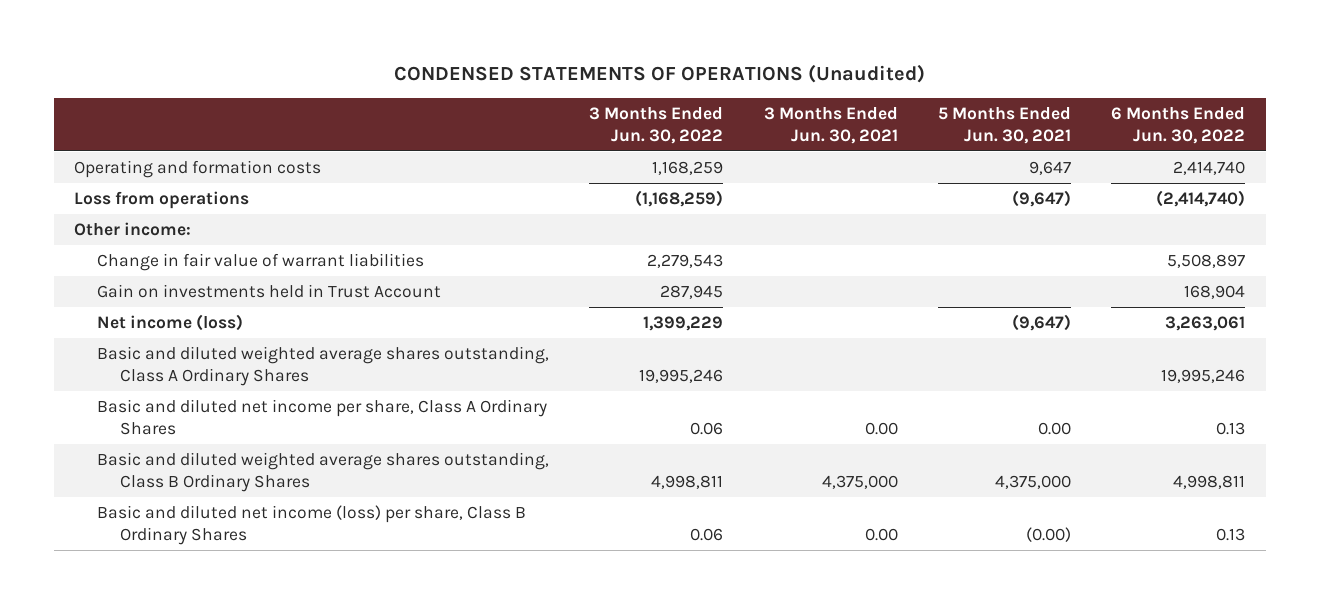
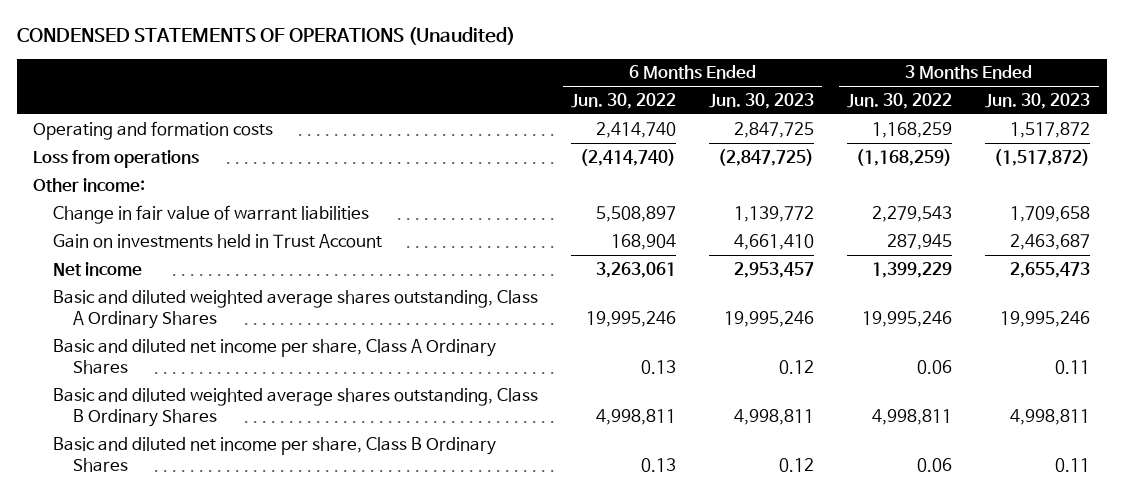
[763,106,898,144] 3 Months Ended Jun. 30, 2021 -> none
[937,106,1071,144] 5 Months Ended Jun. 30, 2021 -> none
none -> [709,93,815,110] Jun. 30, 2023
none -> [985,93,1091,110] Jun. 30, 2023
[96,313,243,331] Net income (loss) -> [53,261,143,276] Net income
[96,504,526,546] Basic and diluted net income (loss) per share, Class B Ordinary Shares -> [53,436,497,472] Basic and diluted net income per share, Class B Ordinary Shares

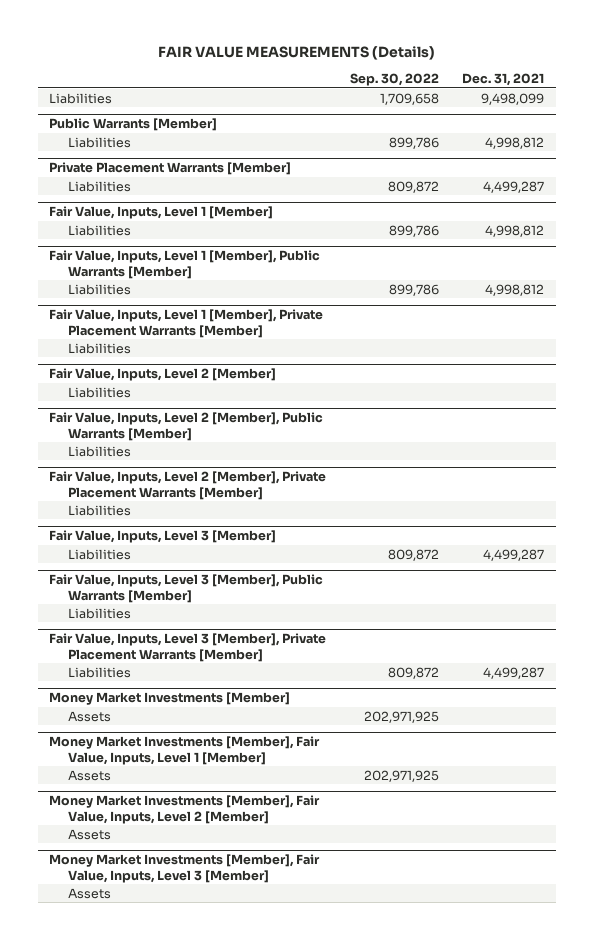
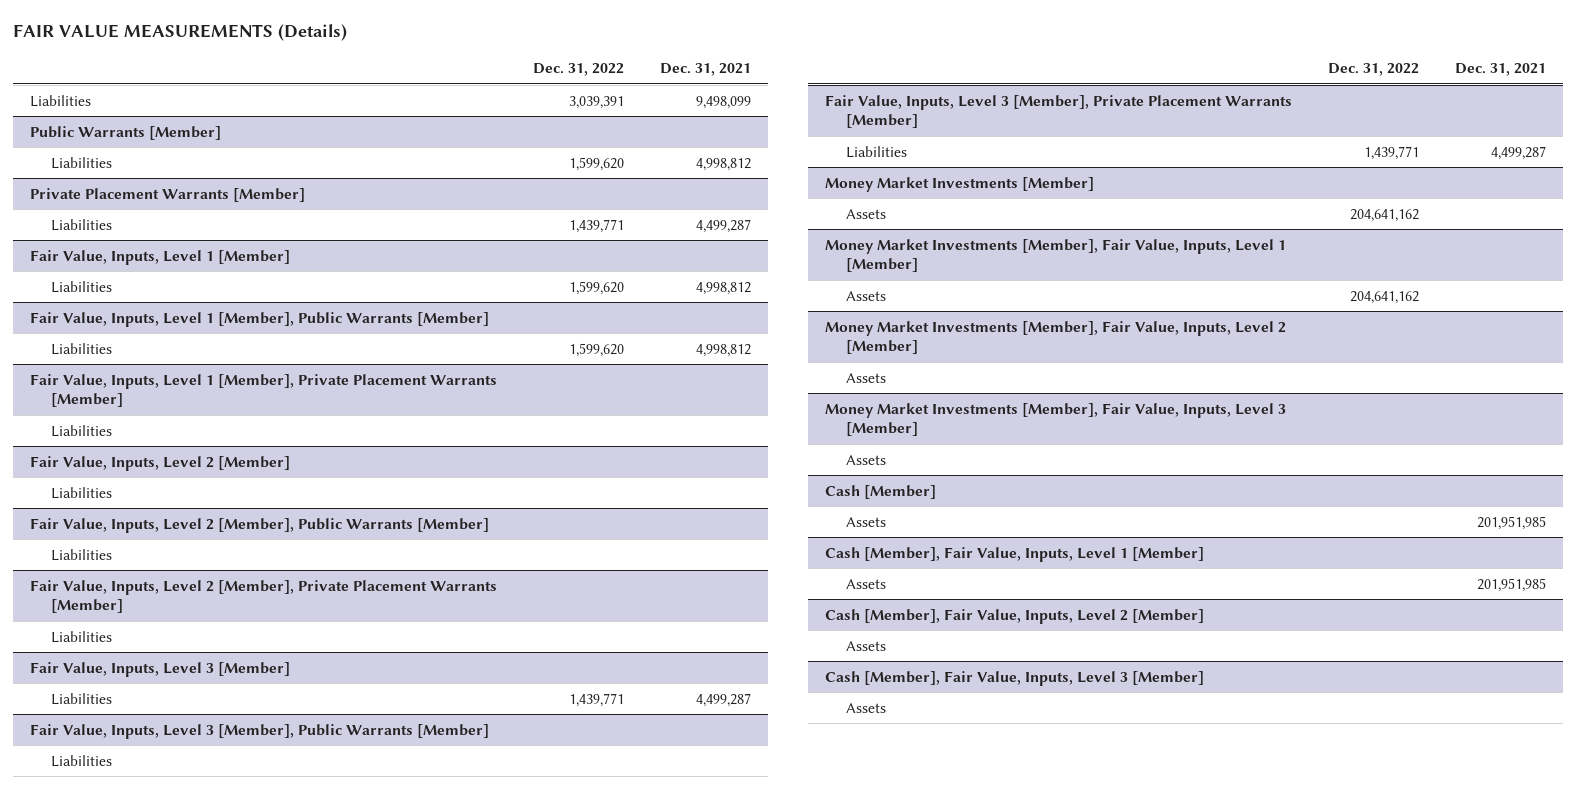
[349,72,439,86] Sep. 30, 2022 -> none
none -> [533,63,625,77] Dec. 31, 2022
none -> [825,484,937,499] Cash [Member]
none -> [846,516,887,527] Assets
none -> [825,546,1205,562] Cash [Member], Fair Value, Inputs, Level 1 [Member]
none -> [846,578,887,589] Assets
none -> [825,608,1205,624] Cash [Member], Fair Value, Inputs, Level 2 [Member]
none -> [846,640,887,651] Assets
none -> [825,670,1205,686] Cash [Member], Fair Value, Inputs, Level 3 [Member]
none -> [846,702,887,713] Assets

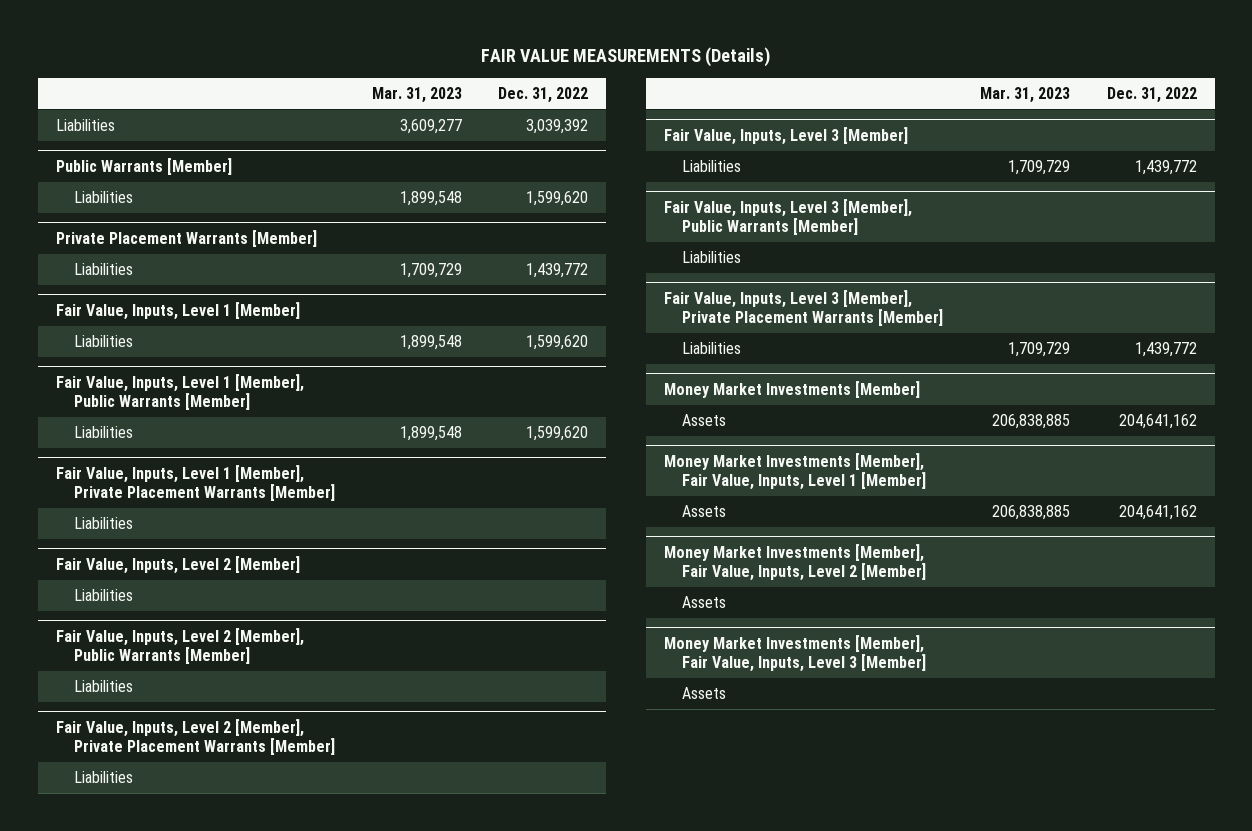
[659,63,751,77] Dec. 31, 2021 -> none
none -> [371,87,462,104] Mar. 31, 2023
[569,95,625,109] 3,039,391 -> [526,119,589,135] 3,039,392
[569,218,625,233] 1,439,771 -> [526,263,589,279] 1,439,772
[569,692,625,707] 1,439,771 -> [1134,160,1197,176] 1,439,772
[1363,145,1419,160] 1,439,771 -> [1134,342,1197,358] 1,439,772
[825,484,937,499] Cash [Member] -> none
[846,516,887,527] Assets -> none
[825,546,1205,562] Cash [Member], Fair Value, Inputs, Level 1 [Member] -> none
[846,578,887,589] Assets -> none
[825,608,1205,624] Cash [Member], Fair Value, Inputs, Level 2 [Member] -> none
[846,640,887,651] Assets -> none
[825,670,1205,686] Cash [Member], Fair Value, Inputs, Level 3 [Member] -> none
[846,702,887,713] Assets -> none

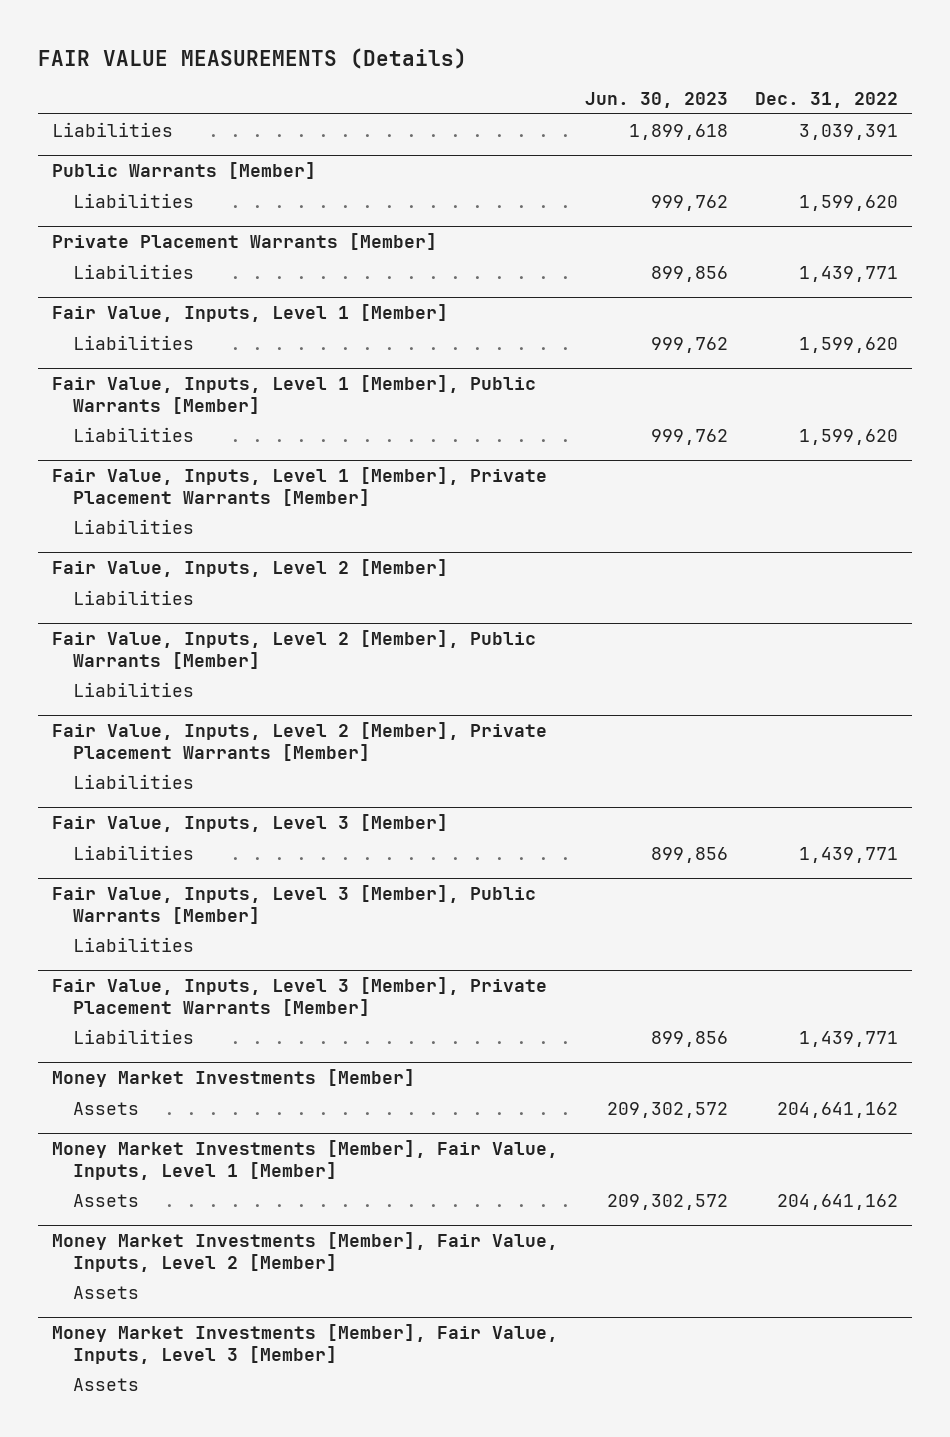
[371,87,462,104] Mar. 31, 2023 -> none
none -> [584,92,728,109] Jun. 30, 2023
[526,119,589,135] 3,039,392 -> [799,123,899,140] 3,039,391
[526,263,589,279] 1,439,772 -> [799,265,899,282] 1,439,771
[1134,160,1197,176] 1,439,772 -> [799,846,899,863] 1,439,771
[1134,342,1197,358] 1,439,772 -> [799,1030,899,1047] 1,439,771

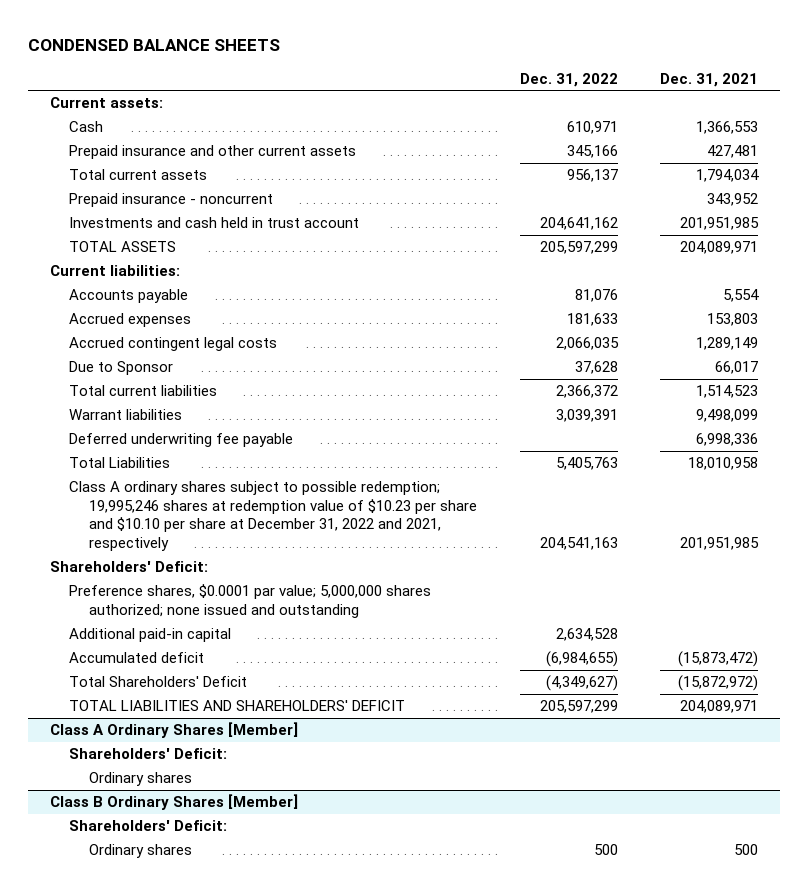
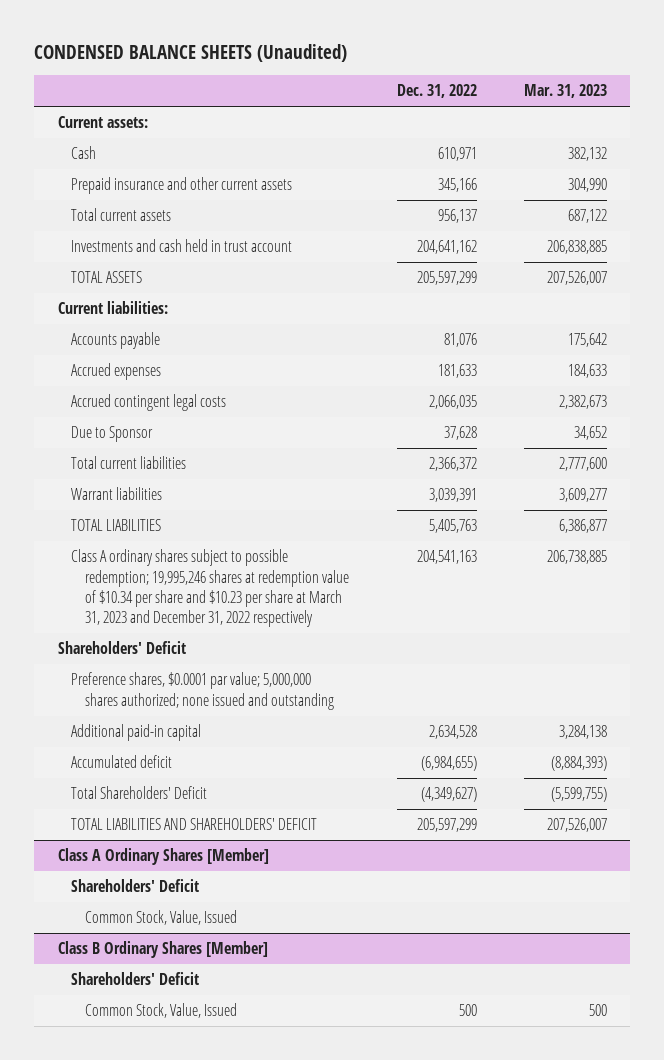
[28,39,281,52] CONDENSED BALANCE SHEETS -> [33,43,347,62] CONDENSED BALANCE SHEETS (Unaudited)
[660,72,759,87] Dec. 31, 2021 -> none
none -> [523,84,607,99] Mar. 31, 2023
[69,193,274,208] Prepaid insurance - noncurrent -> none
[69,433,294,448] Deferred underwriting fee payable -> none
[69,457,171,469] Total Liabilities -> [71,519,162,532] TOTAL LIABILITIES
[69,481,478,551] Class A ordinary shares subject to possible redemption; 19,995,246 shares at redemption value of $10.23 per share and $10.10 per share at December 31, 2022 and 2021, respectively -> [71,549,350,627] Class A ordinary shares subject to possible redemption; 19,995,246 shares at redemption value of $10.34 per share and $10.23 per share at March 31, 2023 and December 31, 2022 respectively
[49,561,208,573] Shareholders' Deficit: -> [57,641,186,655] Shareholders' Deficit
[69,748,228,760] Shareholders' Deficit: -> [71,879,200,893] Shareholders' Deficit
[89,772,193,787] Ordinary shares -> [85,910,238,926] Common Stock, Value, Issued
[69,820,228,832] Shareholders' Deficit: -> [71,972,200,986] Shareholders' Deficit
[89,844,193,859] Ordinary shares -> [85,1003,238,1019] Common Stock, Value, Issued

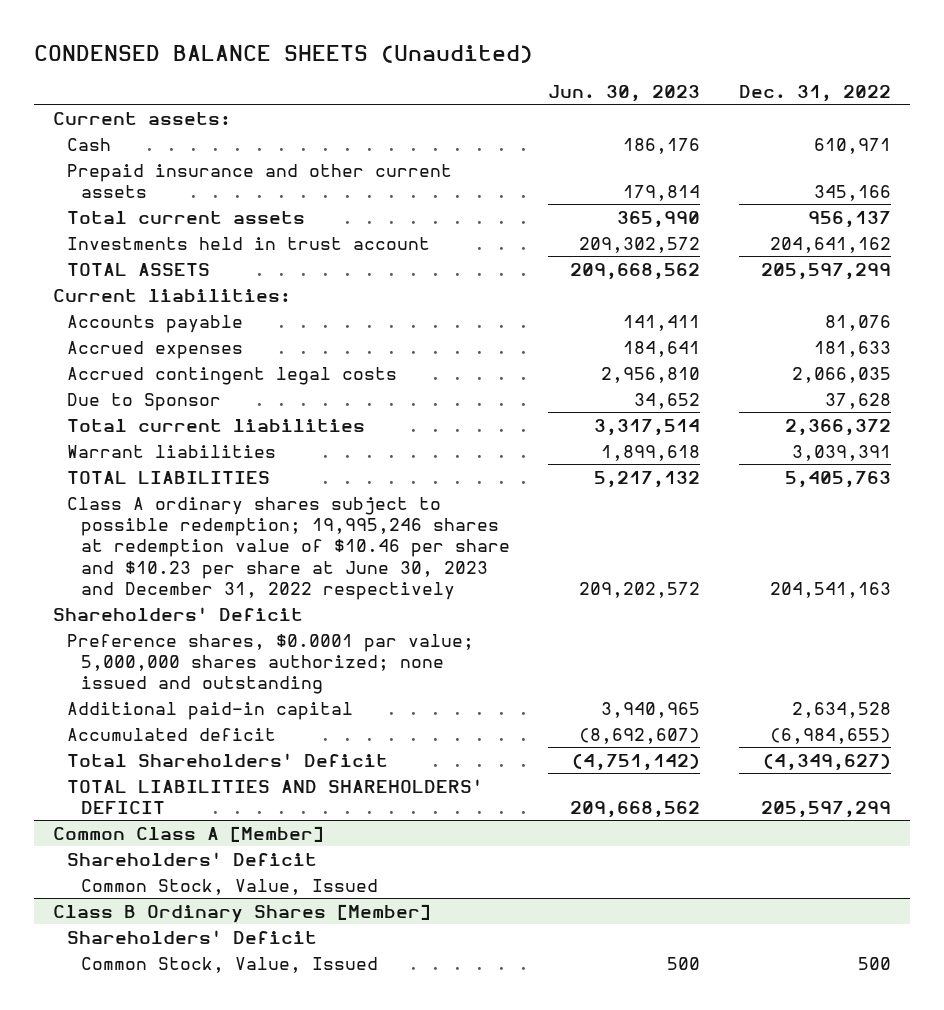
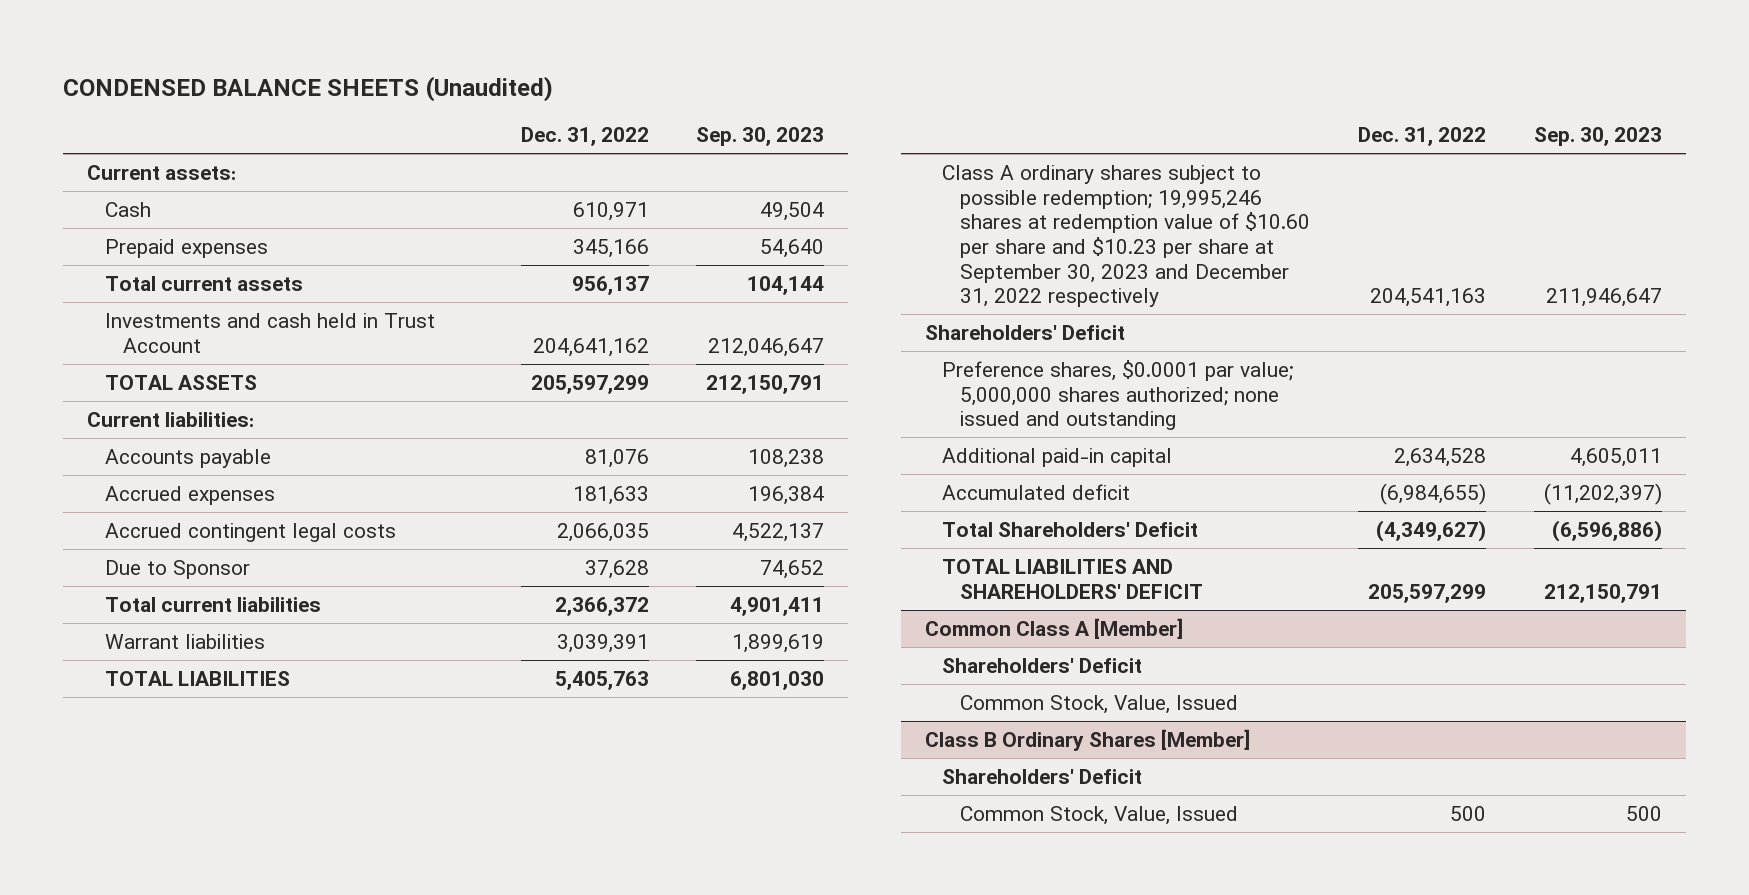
[548,85,701,103] Jun. 30, 2023 -> none
none -> [696,127,825,147] Sep. 30, 2023
[66,163,452,198] Prepaid insurance and other current assets -> [104,238,268,258] Prepaid expenses
[66,236,430,250] Investments held in trust account -> [104,312,435,353] Investments and cash held in Trust Account
[66,496,511,600] Class A ordinary shares subject to possible redemption; 19,995,246 shares at redemption value of $10.46 per share and $10.23 per share at June 30, 2023 and December 31, 2022 respectively -> [942,164,1311,308] Class A ordinary shares subject to possible redemption; 19,995,246 shares at redemption value of $10.60 per share and $10.23 per share at September 30, 2023 and December 31, 2022 respectively

